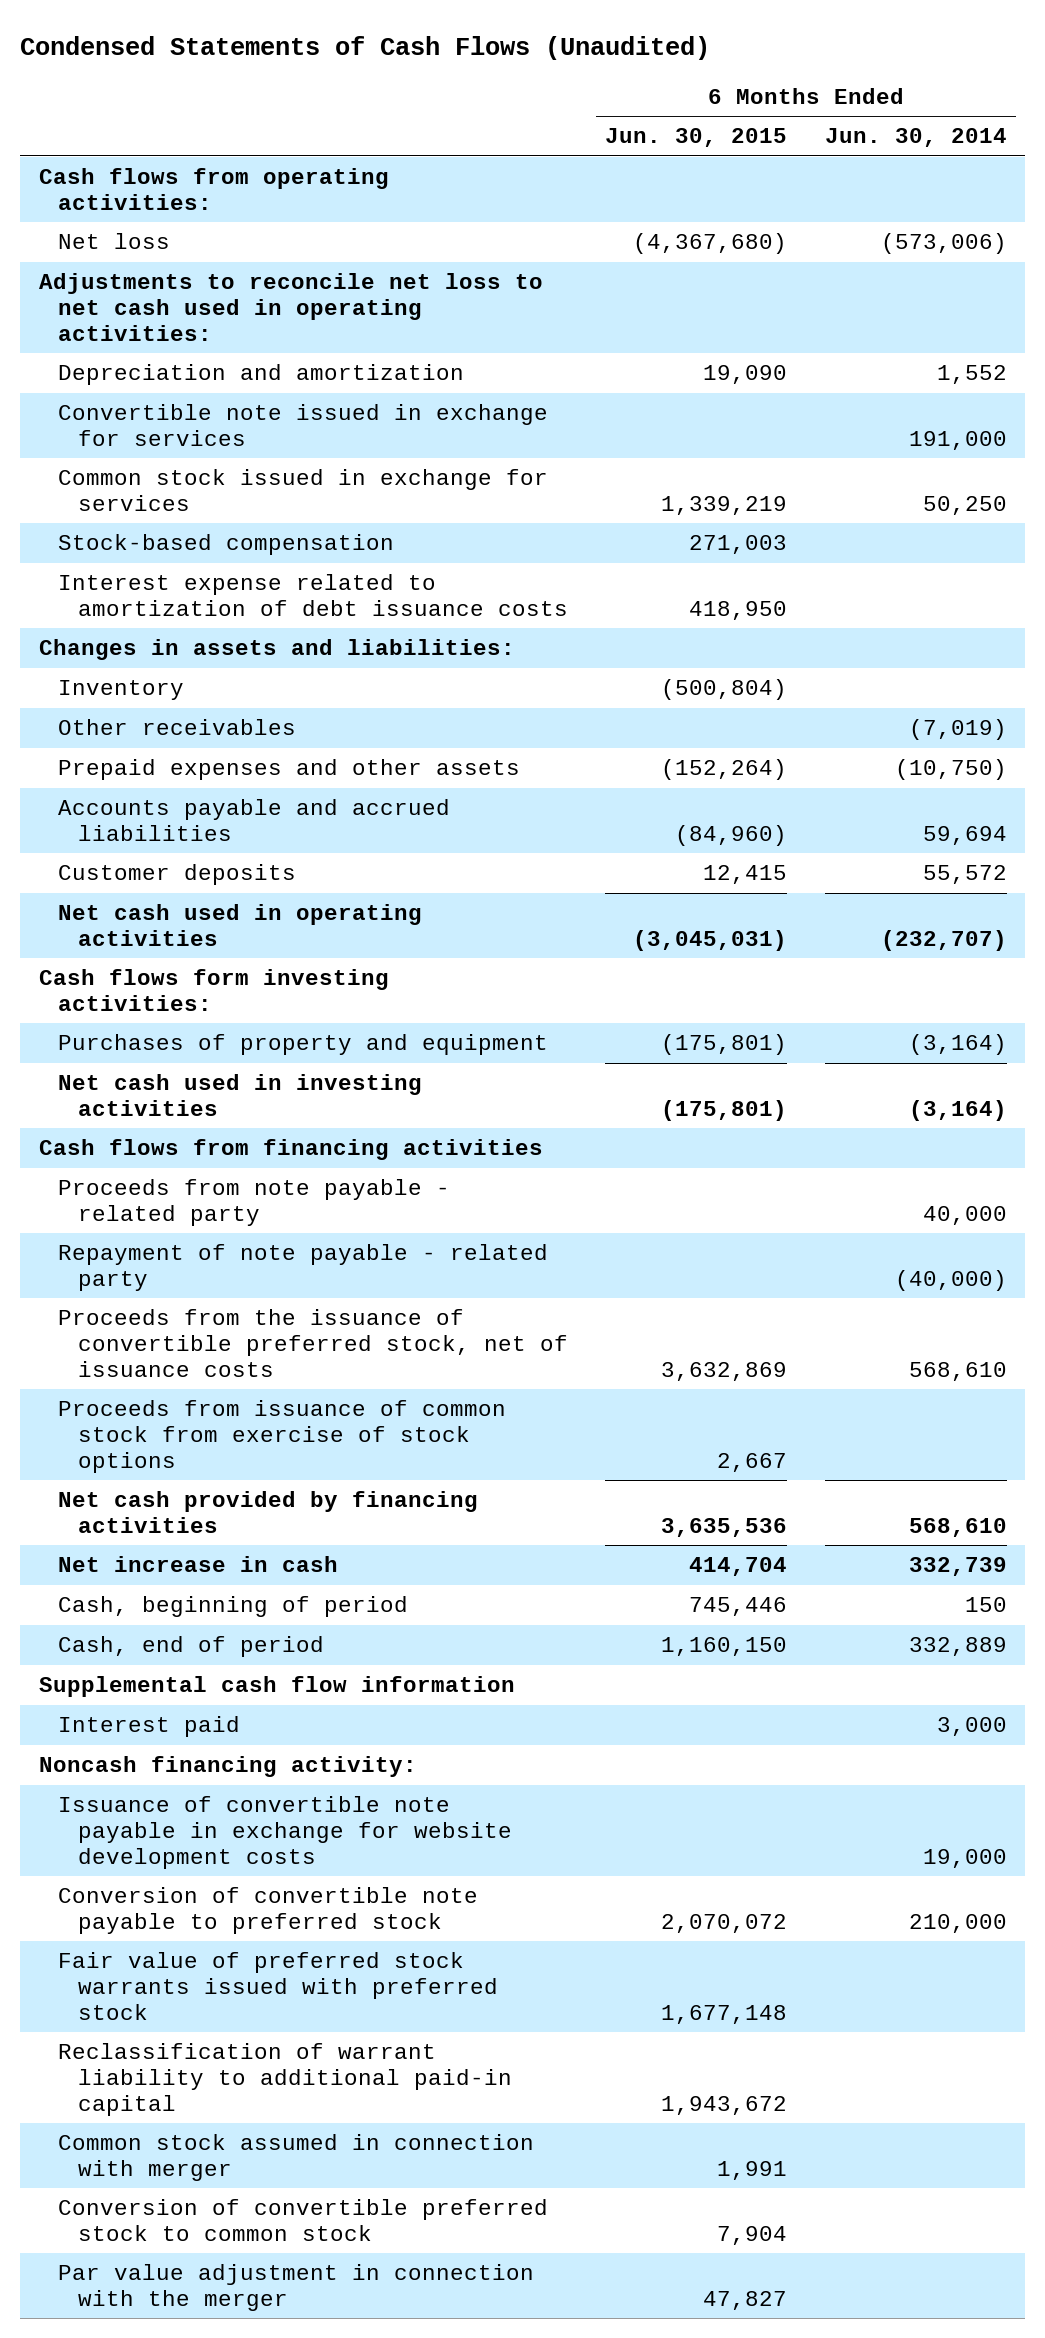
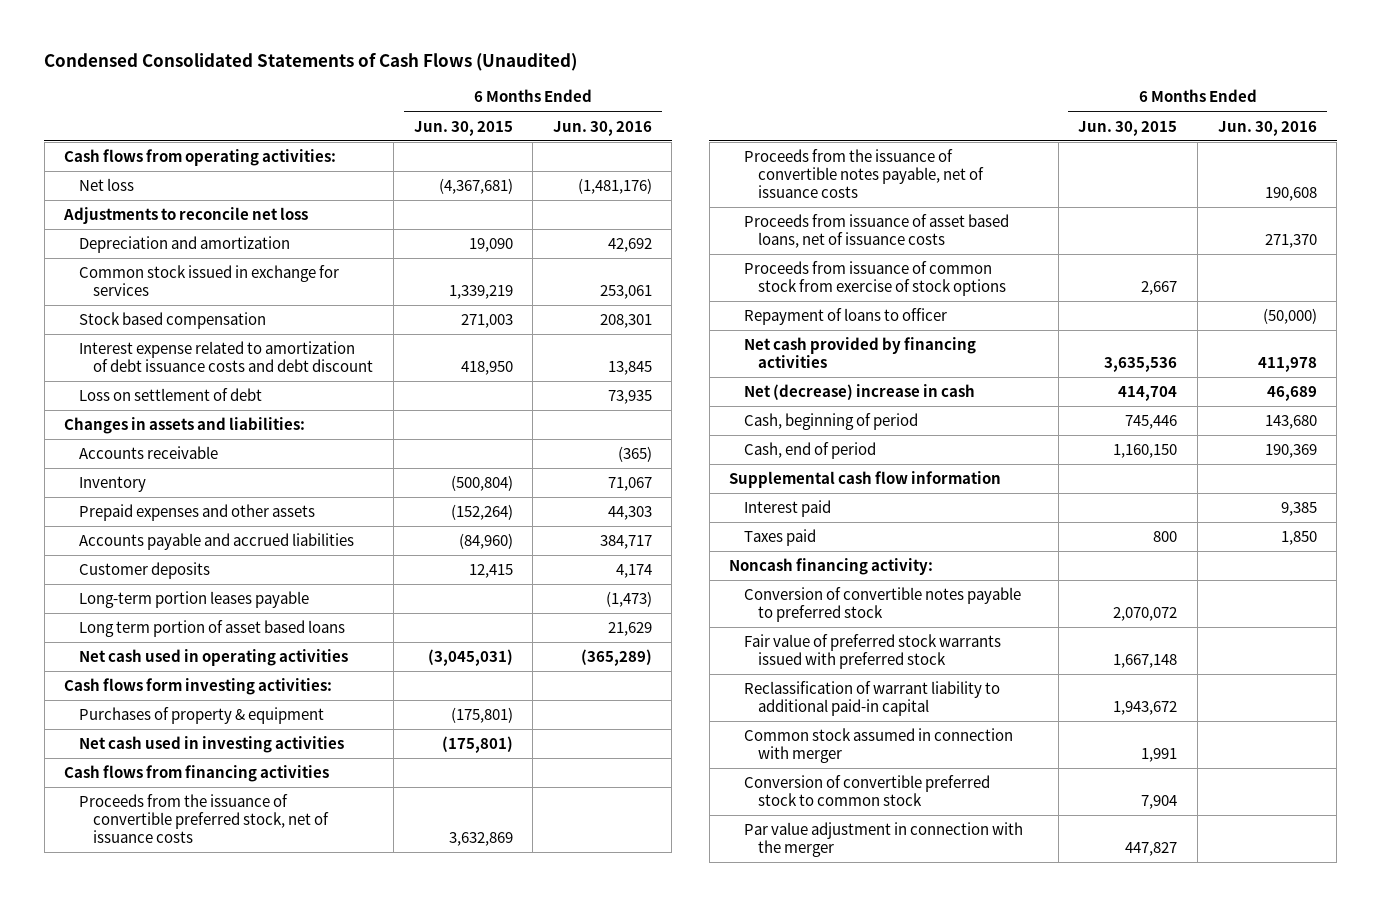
[19,35,710,60] Condensed Statements of Cash Flows (Unaudited) -> [44,53,578,72] Condensed Consolidated Statements of Cash Flows (Unaudited)
[824,128,1007,148] Jun. 30, 2014 -> none
none -> [552,120,652,136] Jun. 30, 2016
[633,233,788,255] (4,367,680) -> [438,178,513,195] (4,367,681)
[38,273,543,341] Adjustments to reconcile net loss to net cash used in operating activities: -> [63,207,309,225] Adjustments to reconcile net loss
[58,404,549,446] Convertible note issued in exchange for services -> none
[58,534,395,556] Stock-based compensation -> [78,312,266,330] Stock based compensation
[58,574,568,616] Interest expense related to amortization of debt issuance costs -> [78,341,374,372] Interest expense related to amortization of debt issuance costs and debt discount
none -> [78,388,262,402] Loss on settlement of debt
none -> [78,446,218,460] Accounts receivable
[58,719,297,736] Other receivables -> none
none -> [78,591,309,609] Long-term portion leases payable
none -> [78,620,345,638] Long term portion of asset based loans
[58,1034,549,1056] Purchases of property and equipment -> [78,707,324,725] Purchases of property & equipment
[58,1179,451,1226] Proceeds from note payable - related party -> none
[58,1244,549,1291] Repayment of note payable - related party -> none
none -> [743,149,985,198] Proceeds from the issuance of convertible notes payable, net of issuance costs
none -> [743,214,1009,248] Proceeds from issuance of asset based loans, net of issuance costs
none -> [743,308,947,326] Repayment of loans to officer
[58,1556,339,1573] Net increase in cash -> [743,384,975,401] Net (decrease) increase in cash
none -> [743,529,816,547] Taxes paid
[58,1796,512,1869] Issuance of convertible note payable in exchange for website development costs -> none
[58,1887,479,1934] Conversion of convertible note payable to preferred stock -> [743,587,1021,622] Conversion of convertible notes payable to preferred stock
[661,2004,788,2024] 1,677,148 -> [1113,653,1178,668] 1,667,148
[703,2290,788,2310] 47,827 -> [1125,841,1178,856] 447,827

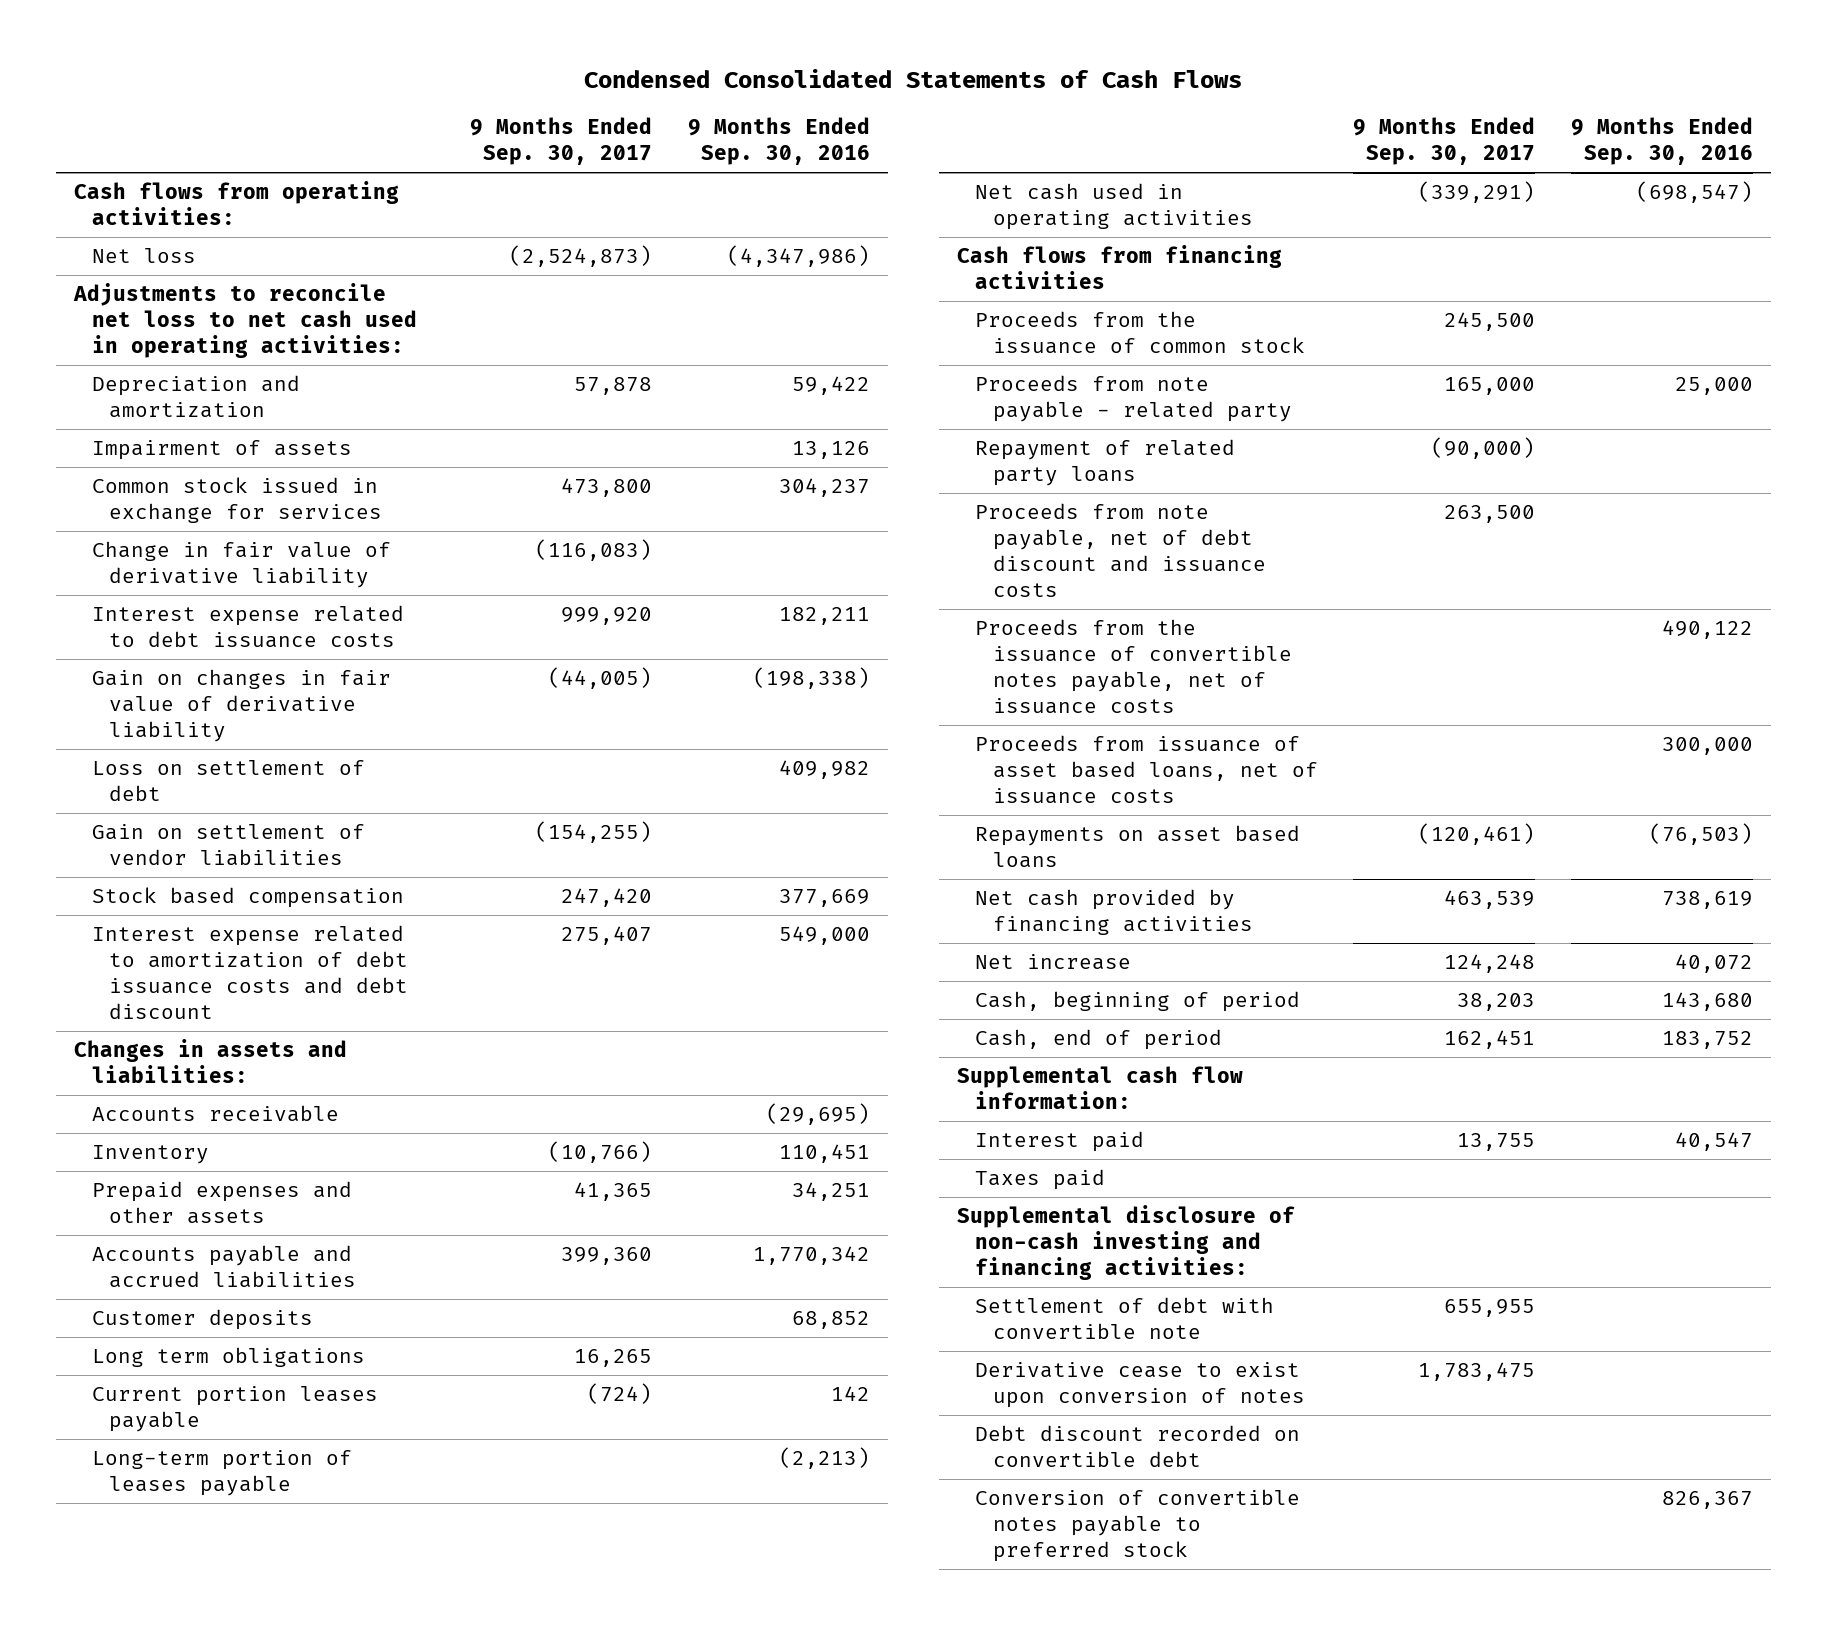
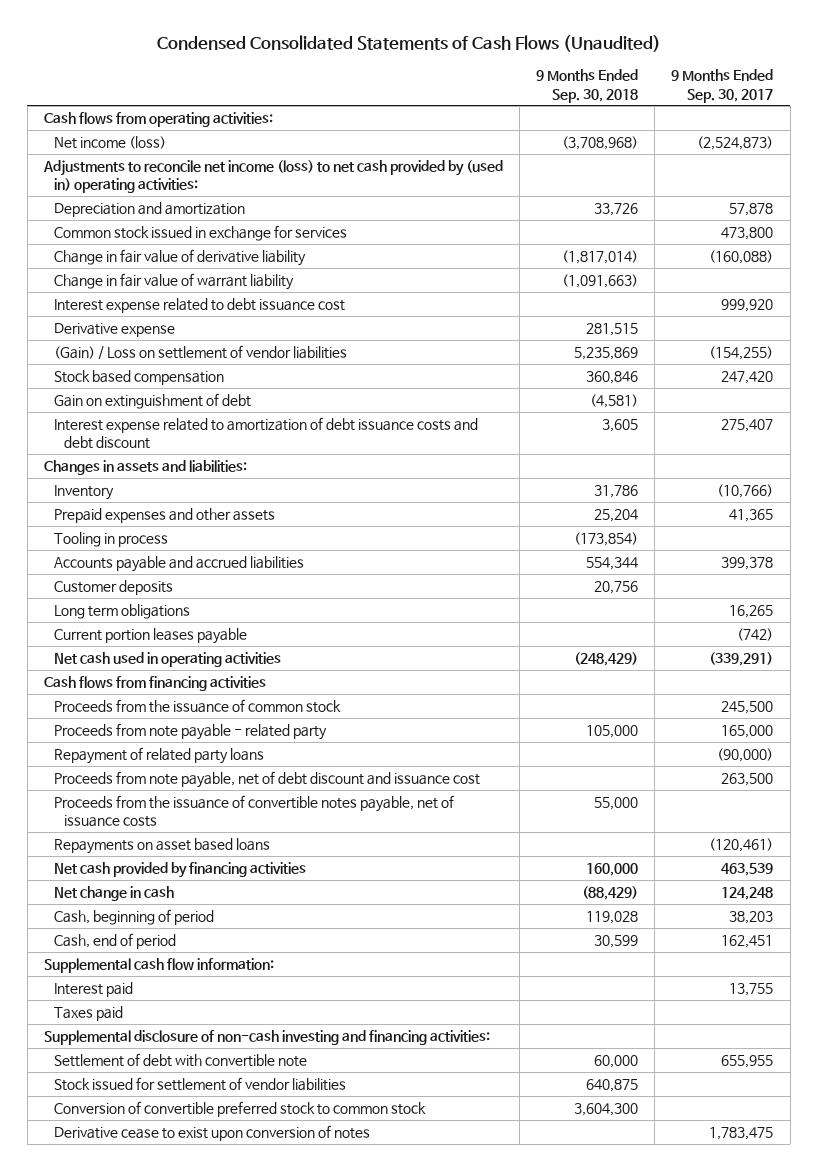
[584,68,1243,88] Condensed Consolidated Statements of Cash Flows -> [156,35,661,53] Condensed Consolidated Statements of Cash Flows (Unaudited)
[687,117,870,166] 9 Months Ended Sep. 30, 2016 -> none
none -> [536,69,639,103] 9 Months Ended Sep. 30, 2018
[91,248,196,264] Net loss -> [53,135,166,149] Net income (loss)
[72,283,417,359] Adjustments to reconcile net loss to net cash used in operating activities: -> [42,159,503,194] Adjustments to reconcile net income (loss) to net cash provided by (used in) operating activities:
[91,440,352,461] Impairment of assets -> none
[91,669,391,743] Gain on changes in fair value of derivative liability -> none
[91,760,365,802] Loss on settlement of debt -> none
[535,539,653,562] (116,083) -> [709,249,774,264] (160,088)
none -> [53,272,294,290] Change in fair value of warrant liability
[91,605,404,649] Interest expense related to debt issuance costs -> [53,297,345,313] Interest expense related to debt issuance cost
none -> [53,322,175,337] Derivative expense
[91,824,365,867] Gain on settlement of vendor liabilities -> [53,344,347,360] (Gain) / Loss on settlement of vendor liabilities
none -> [53,392,251,409] Gain on extinguishment of debt
[91,1105,339,1123] Accounts receivable -> none
none -> [53,531,168,547] Tooling in process
[561,1247,653,1266] 399,360 -> [721,556,774,570] 399,378
[91,1450,352,1497] Long-term portion of leases payable -> none
[587,1383,653,1405] (724) -> [737,627,774,641] (742)
[974,503,1266,598] Proceeds from note payable, net of debt discount and issuance costs -> [53,770,480,788] Proceeds from note payable, net of debt discount and issuance cost
[974,735,1318,805] Proceeds from issuance of asset based loans, net of issuance costs -> none
[974,954,1131,971] Net increase -> [53,885,174,901] Net change in cash
none -> [53,1076,346,1091] Stock issued for settlement of vendor liabilities
none -> [53,1100,426,1117] Conversion of convertible preferred stock to common stock
[974,1425,1300,1468] Debt discount recorded on convertible debt -> none
[974,1489,1300,1563] Conversion of convertible notes payable to preferred stock -> none

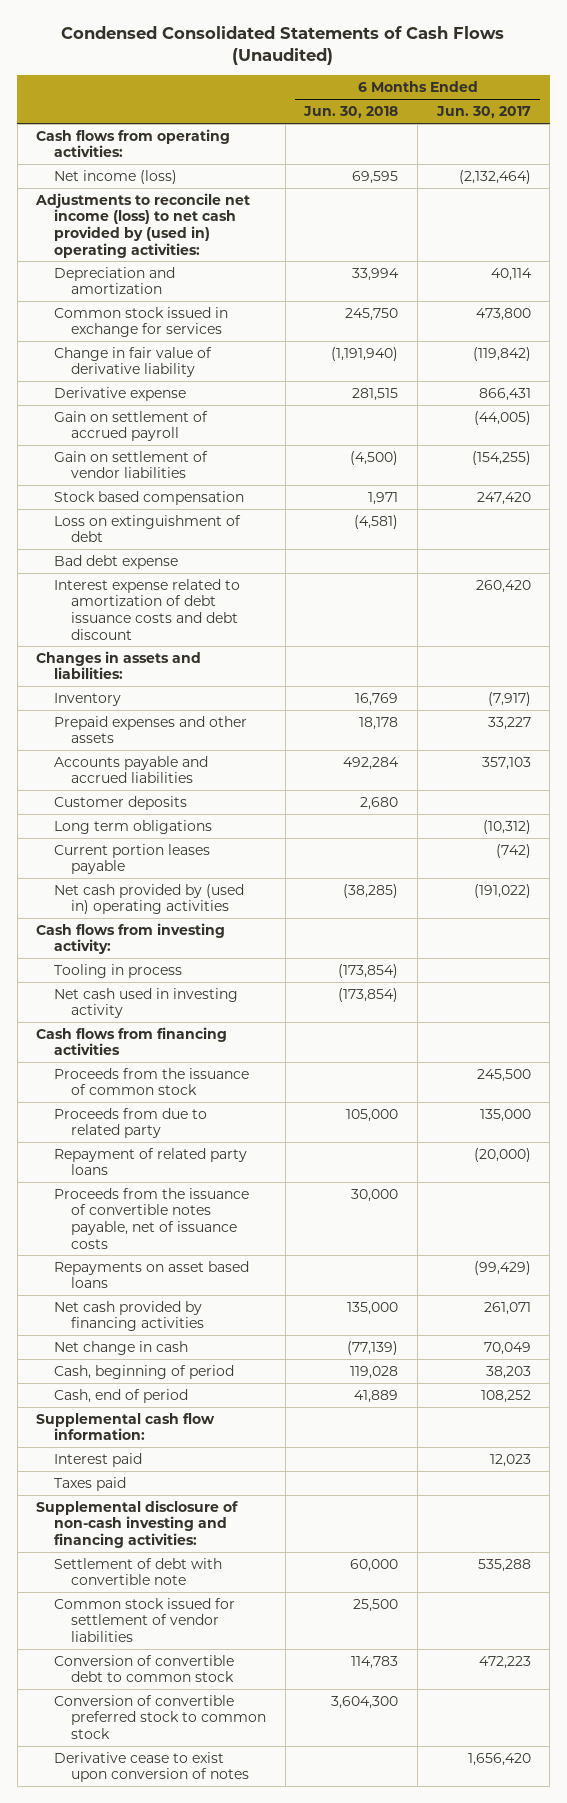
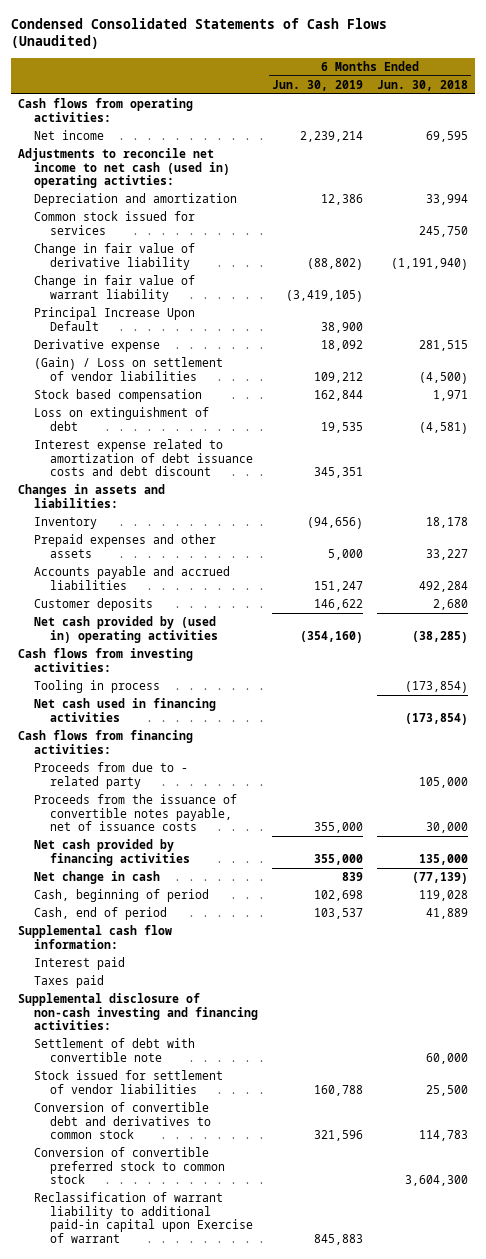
[435,106,531,119] Jun. 30, 2017 -> none
none -> [272,79,364,91] Jun. 30, 2019
[53,169,177,184] Net income (loss) -> [34,130,105,141] Net income
[35,192,251,258] Adjustments to reconcile net income (loss) to net cash provided by (used in) operating activities: -> [18,148,231,189] Adjustments to reconcile net income to net cash (used in) operating activties:
[53,306,228,338] Common stock issued in exchange for services -> [34,211,196,235] Common stock issued for services
none -> [34,275,196,302] Change in fair value of warrant liability
none -> [34,307,196,331] Principal Increase Upon Default
[53,410,208,442] Gain on settlement of accrued payroll -> none
[53,450,208,479] Gain on settlement of vendor liabilities -> [34,357,224,381] (Gain) / Loss on settlement of vendor liabilities
[53,554,178,569] Bad debt expense -> none
[355,692,399,706] 16,769 -> [425,517,468,529] 18,178
[359,716,399,730] 18,178 -> [425,548,468,560] 33,227
[53,819,212,834] Long term obligations -> none
[53,843,210,875] Current portion leases payable -> none
[36,922,226,955] Cash flows from investing activity: -> [18,648,194,672] Cash flows from investing activities:
[53,1067,249,1096] Proceeds from the issuance of common stock -> none
[53,1147,247,1176] Repayment of related party loans -> none
[53,987,238,1019] Net cash used in investing activity -> [34,698,217,722] Net cash used in financing activities
[36,1026,228,1056] Cash flows from financing activities -> [18,730,194,754] Cash flows from financing activities:
[53,1107,207,1139] Proceeds from due to related party -> [34,762,189,789] Proceeds from due to - related party
[53,1260,249,1289] Repayments on asset based loans -> none
[53,1597,235,1642] Common stock issued for settlement of vendor liabilities -> [34,1070,224,1094] Stock issued for settlement of vendor liabilities
[53,1654,235,1683] Conversion of convertible debt to common stock -> [34,1102,212,1140] Conversion of convertible debt and derivatives to common stock
[53,1751,250,1783] Derivative cease to exist upon conversion of notes -> none
none -> [34,1192,254,1244] Reclassification of warrant liability to additional paid-in capital upon Exercise of warrant

